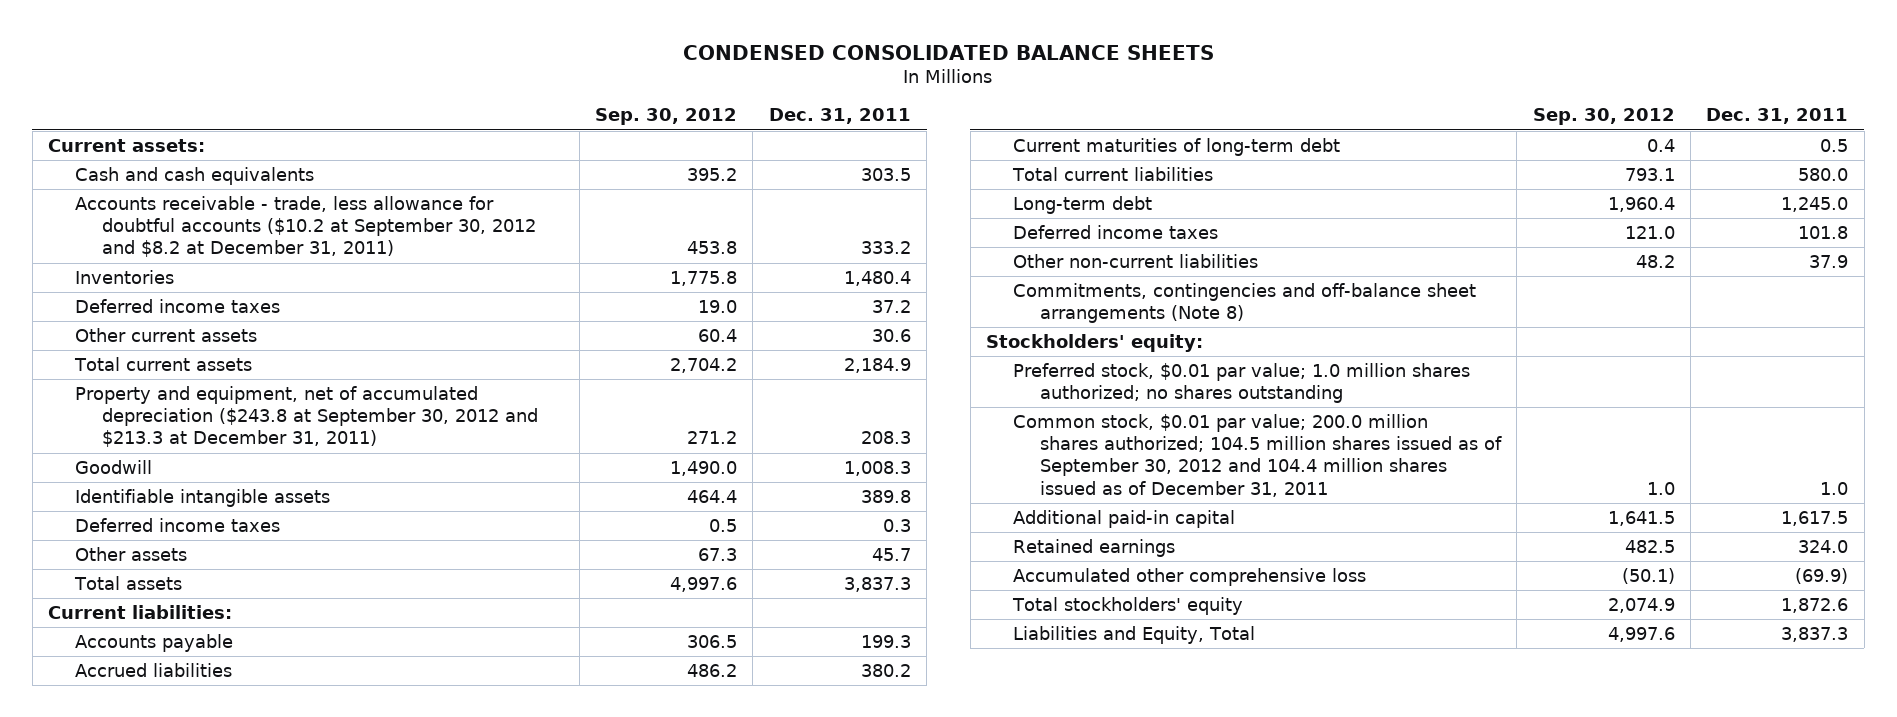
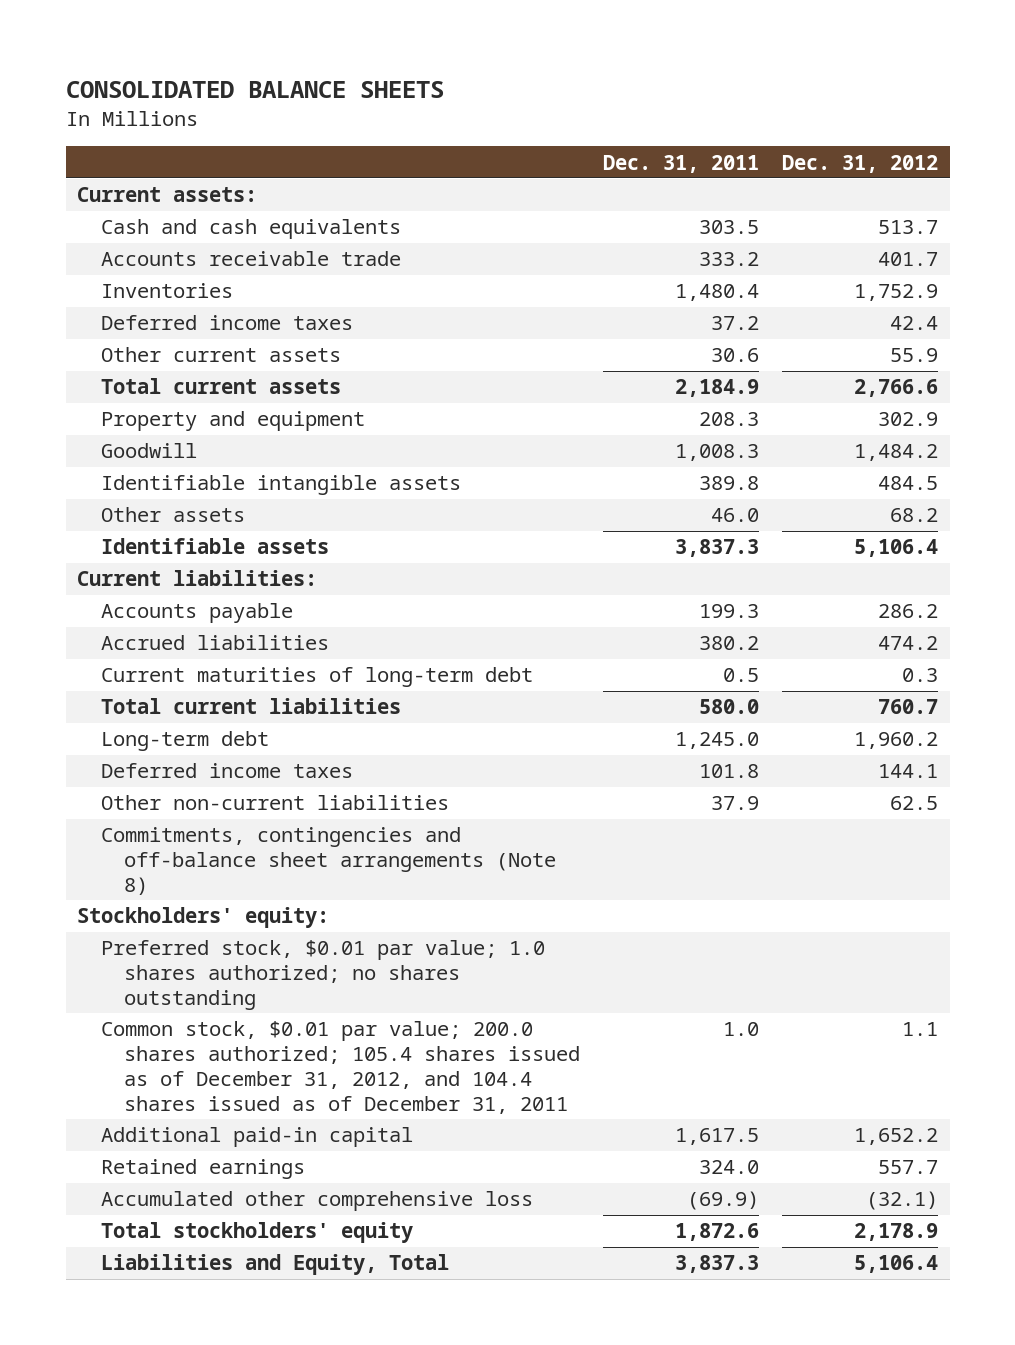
[683,44,1215,60] CONDENSED CONSOLIDATED BALANCE SHEETS -> [65,80,444,98] CONSOLIDATED BALANCE SHEETS
[594,108,737,126] Sep. 30, 2012 -> none
none -> [782,154,939,173] Dec. 31, 2012
[75,195,537,258] Accounts receivable - trade, less allowance for doubtful accounts ($10.2 at September 30, 2012 and $8.2 at December 31, 2011) -> [100,251,401,267] Accounts receivable trade
[75,385,539,448] Property and equipment, net of accumulated depreciation ($243.8 at September 30, 2012 and $213.3 at December 31, 2011) -> [100,411,365,432] Property and equipment
[75,517,281,532] Deferred income taxes -> none
[871,547,911,561] 45.7 -> [711,508,760,523] 46.0
[74,575,183,590] Total assets -> [100,538,329,555] Identifiable assets
[1012,362,1470,404] Preferred stock, $0.01 par value; 1.0 million shares authorized; no shares outstanding -> [100,940,545,1011] Preferred stock, $0.01 par value; 1.0 shares authorized; no shares outstanding
[1012,413,1502,497] Common stock, $0.01 par value; 200.0 million shares authorized; 104.5 million shares issued as of September 30, 2012 and 104.4 million shares issued as of December 31, 2011 -> [100,1021,580,1114] Common stock, $0.01 par value; 200.0 shares authorized; 105.4 shares issued as of December 31, 2012, and 104.4 shares issued as of December 31, 2011

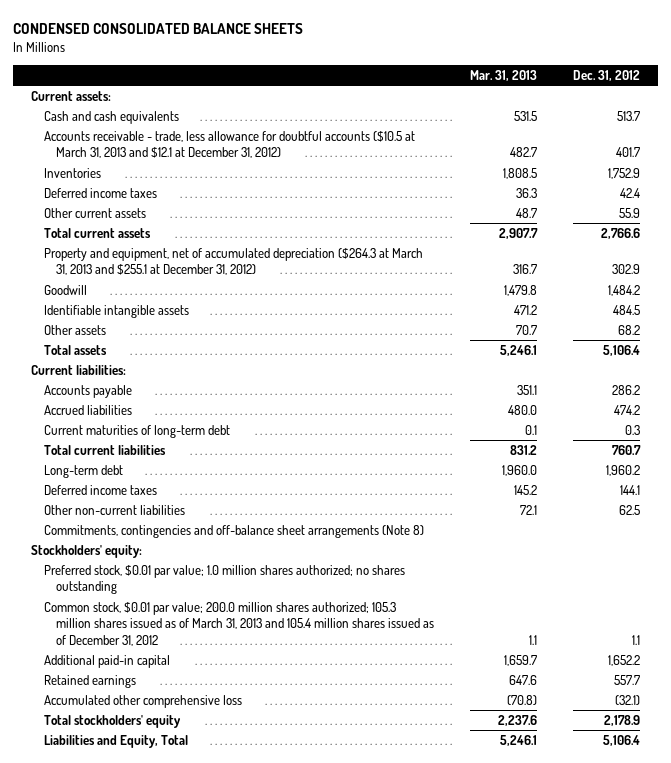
[65,80,444,98] CONSOLIDATED BALANCE SHEETS -> [13,22,304,34] CONDENSED CONSOLIDATED BALANCE SHEETS
[603,154,760,173] Dec. 31, 2011 -> none
none -> [469,69,537,81] Mar. 31, 2013
[100,251,401,267] Accounts receivable trade -> [43,131,415,159] Accounts receivable - trade, less allowance for doubtful accounts ($10.5 at March 31, 2013 and $12.1 at December 31, 2012)
[100,411,365,432] Property and equipment -> [43,248,423,276] Property and equipment, net of accumulated depreciation ($264.3 at March 31, 2013 and $255.1 at December 31, 2012)
[100,538,329,555] Identifiable assets -> [43,345,107,356] Total assets
[100,940,545,1011] Preferred stock, $0.01 par value; 1.0 shares authorized; no shares outstanding -> [43,565,405,595] Preferred stock, $0.01 par value; 1.0 million shares authorized; no shares outstanding
[100,1021,580,1114] Common stock, $0.01 par value; 200.0 shares authorized; 105.4 shares issued as of December 31, 2012, and 104.4 shares issued as of December 31, 2011 -> [43,602,435,646] Common stock, $0.01 par value; 200.0 million shares authorized; 105.3 million shares issued as of March 31, 2013 and 105.4 million shares issued as of December 31, 2012

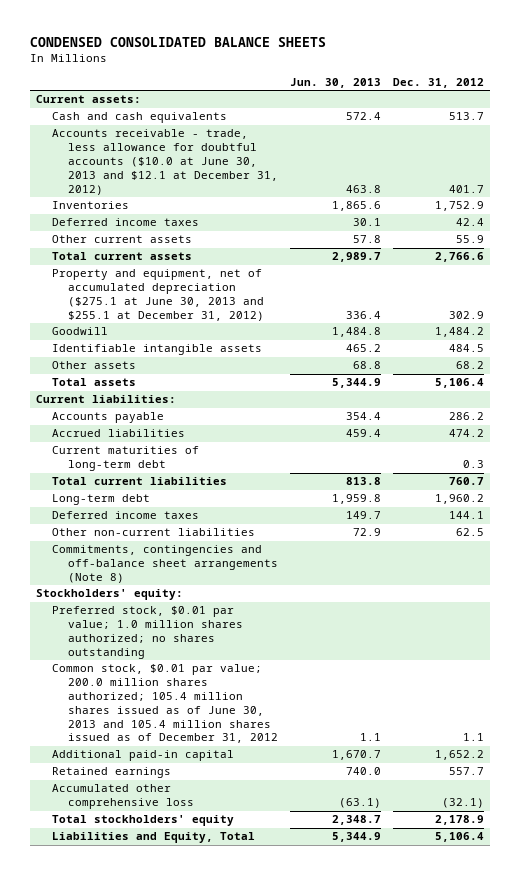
[469,69,537,81] Mar. 31, 2013 -> none
none -> [290,77,382,88] Jun. 30, 2013
[43,131,415,159] Accounts receivable - trade, less allowance for doubtful accounts ($10.5 at March 31, 2013 and $12.1 at December 31, 2012) -> [51,129,278,195] Accounts receivable - trade, less allowance for doubtful accounts ($10.0 at June 30, 2013 and $12.1 at December 31, 2012)
[43,248,423,276] Property and equipment, net of accumulated depreciation ($264.3 at March 31, 2013 and $255.1 at December 31, 2012) -> [51,269,264,321] Property and equipment, net of accumulated depreciation ($275.1 at June 30, 2013 and $255.1 at December 31, 2012)
[43,602,435,646] Common stock, $0.01 par value; 200.0 million shares authorized; 105.3 million shares issued as of March 31, 2013 and 105.4 million shares issued as of December 31, 2012 -> [51,664,278,744] Common stock, $0.01 par value; 200.0 million shares authorized; 105.4 million shares issued as of June 30, 2013 and 105.4 million shares issued as of December 31, 2012

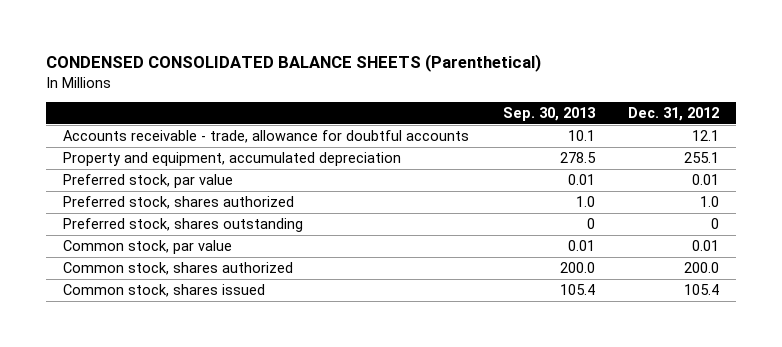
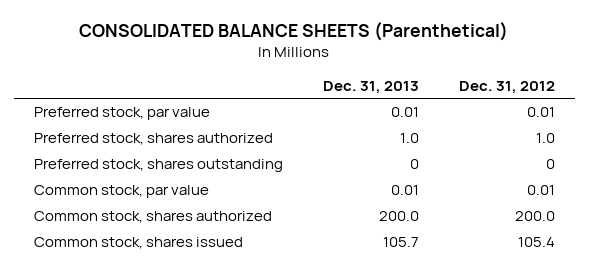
[45,54,541,73] CONDENSED CONSOLIDATED BALANCE SHEETS (Parenthetical) -> [79,22,509,42] CONSOLIDATED BALANCE SHEETS (Parenthetical)
[502,106,596,121] Sep. 30, 2013 -> none
none -> [322,80,419,94] Dec. 31, 2013
[62,129,469,143] Accounts receivable - trade, allowance for doubtful accounts -> none
[62,151,401,166] Property and equipment, accumulated depreciation -> none

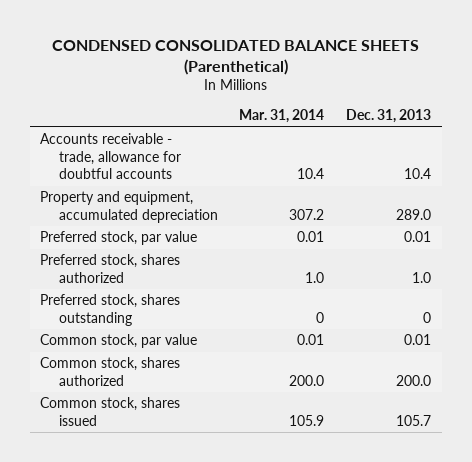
[79,22,509,42] CONSOLIDATED BALANCE SHEETS (Parenthetical) -> [51,39,419,75] CONDENSED CONSOLIDATED BALANCE SHEETS (Parenthetical)
[458,80,555,94] Dec. 31, 2012 -> none
none -> [239,108,325,123] Mar. 31, 2014
none -> [40,133,181,179] Accounts receivable - trade, allowance for doubtful accounts
none -> [40,191,218,223] Property and equipment, accumulated depreciation

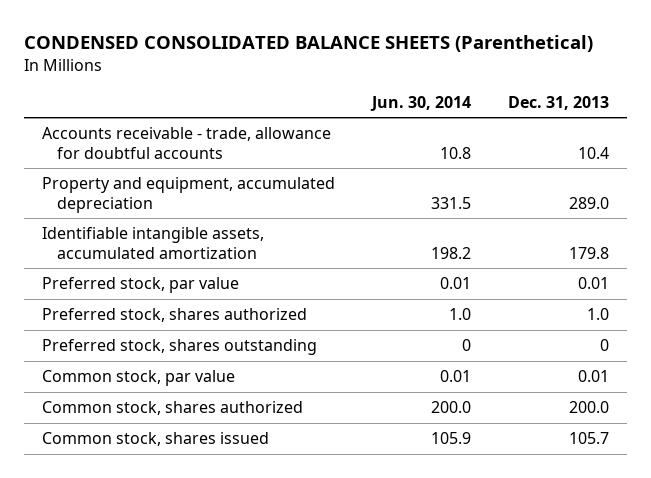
[239,108,325,123] Mar. 31, 2014 -> none
none -> [370,95,472,111] Jun. 30, 2014
none -> [42,227,265,259] Identifiable intangible assets, accumulated amortization

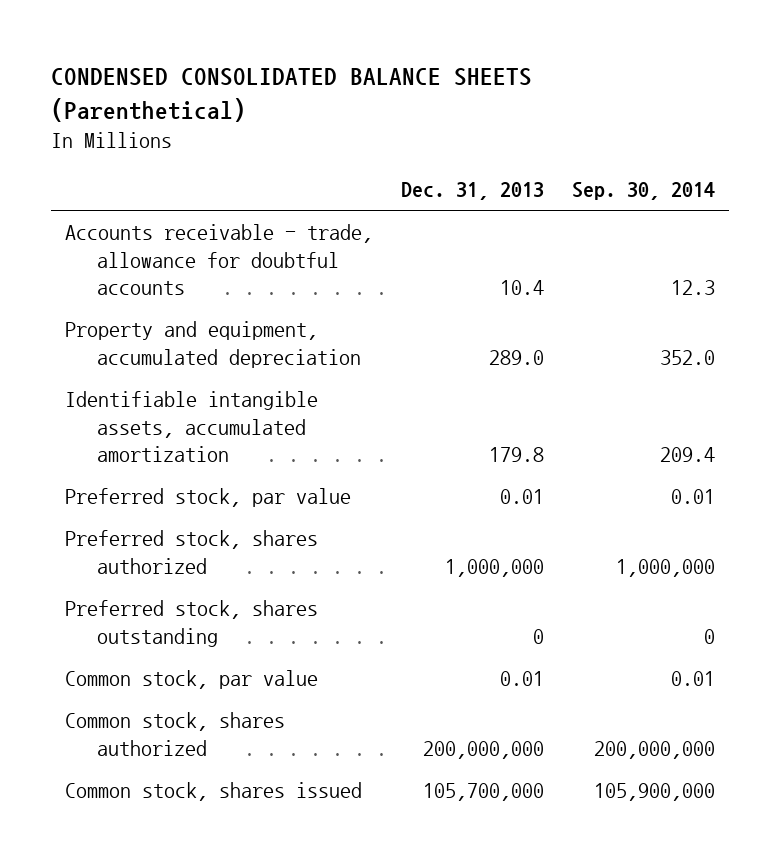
[370,95,472,111] Jun. 30, 2014 -> none
none -> [572,182,716,201] Sep. 30, 2014
[586,308,609,321] 1.0 -> [445,558,545,577] 1,000,000
[568,401,609,414] 200.0 -> [423,740,545,759] 200,000,000
[568,432,609,445] 105.7 -> [423,782,545,801] 105,700,000

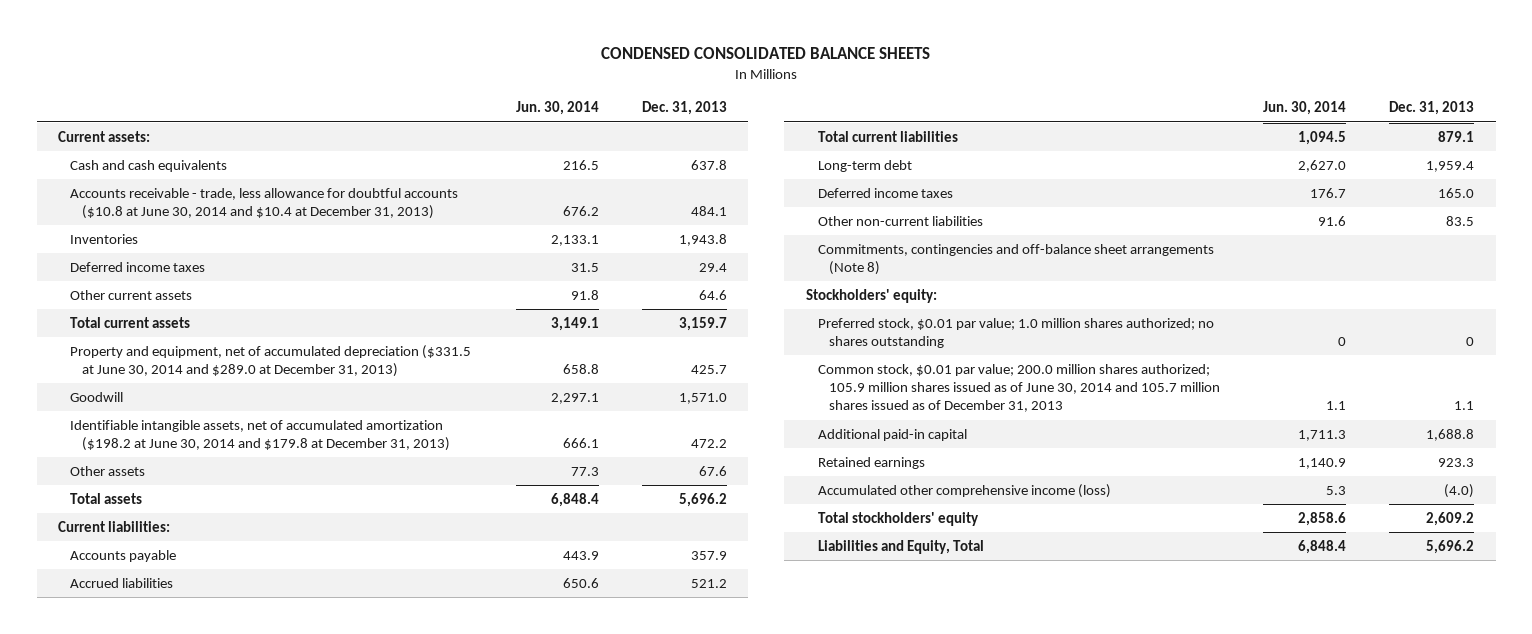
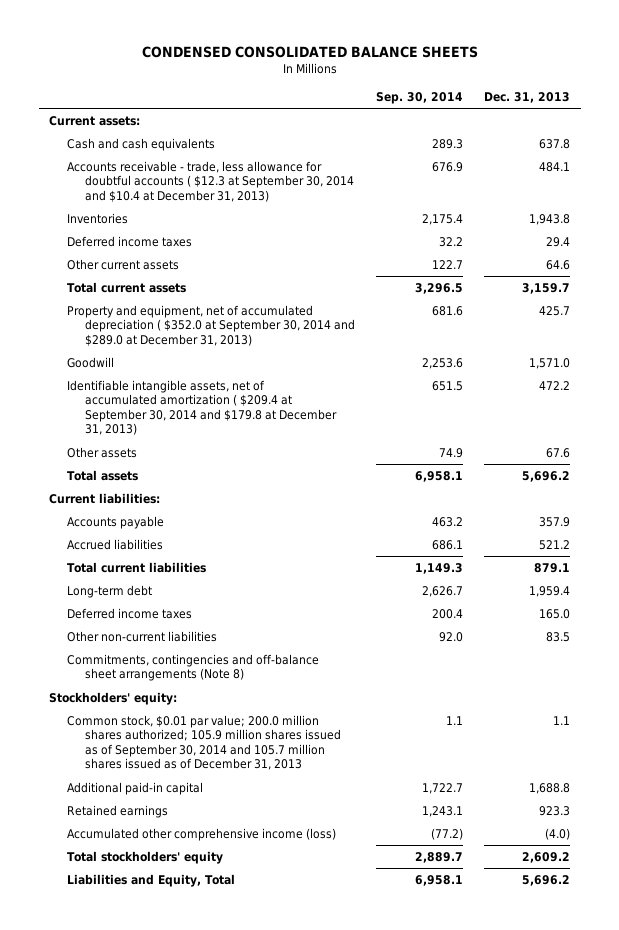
[515,101,599,116] Jun. 30, 2014 -> none
none -> [375,91,463,104] Sep. 30, 2014
[69,187,458,220] Accounts receivable - trade, less allowance for doubtful accounts ($10.8 at June 30, 2014 and $10.4 at December 31, 2013) -> [67,161,354,202] Accounts receivable - trade, less allowance for doubtful accounts ( $12.3 at September 30, 2014 and $10.4 at December 31, 2013)
[69,344,471,378] Property and equipment, net of accumulated depreciation ($331.5 at June 30, 2014 and $289.0 at December 31, 2013) -> [67,305,355,346] Property and equipment, net of accumulated depreciation ( $352.0 at September 30, 2014 and $289.0 at December 31, 2013)
[69,419,450,452] Identifiable intangible assets, net of accumulated amortization ($198.2 at June 30, 2014 and $179.8 at December 31, 2013) -> [67,380,337,436] Identifiable intangible assets, net of accumulated amortization ( $209.4 at September 30, 2014 and $179.8 at December 31, 2013)
[817,317,1214,349] Preferred stock, $0.01 par value; 1.0 million shares authorized; no shares outstanding -> none
[817,363,1221,413] Common stock, $0.01 par value; 200.0 million shares authorized; 105.9 million shares issued as of June 30, 2014 and 105.7 million shares issued as of December 31, 2013 -> [67,715,341,771] Common stock, $0.01 par value; 200.0 million shares authorized; 105.9 million shares issued as of September 30, 2014 and 105.7 million shares issued as of December 31, 2013

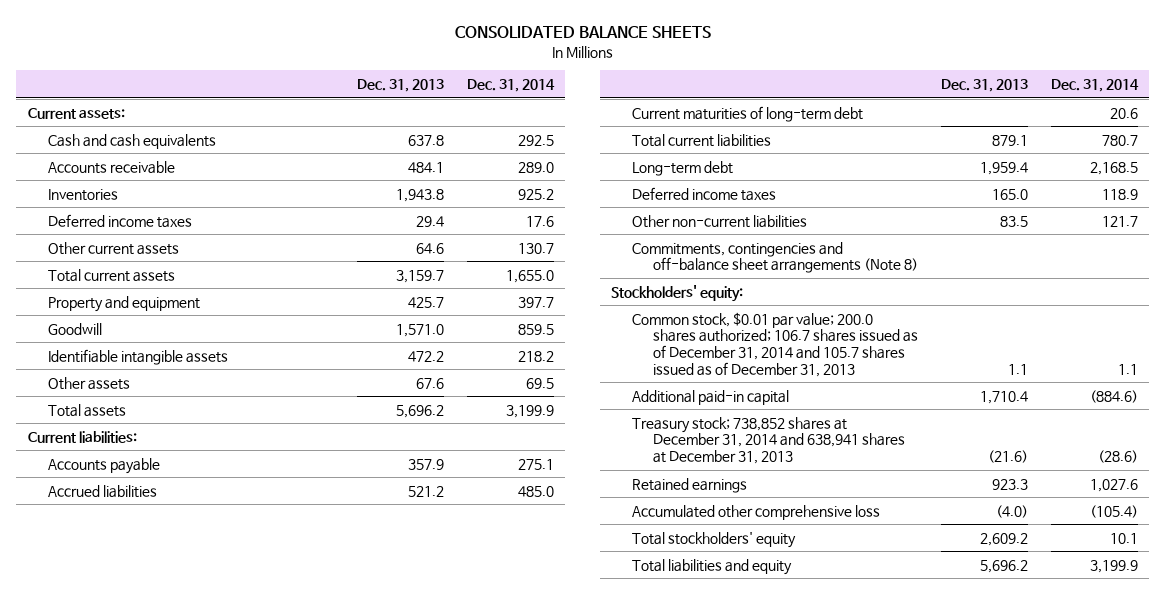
[141,46,478,59] CONDENSED CONSOLIDATED BALANCE SHEETS -> [454,25,711,38] CONSOLIDATED BALANCE SHEETS
[375,91,463,104] Sep. 30, 2014 -> none
none -> [466,79,555,93] Dec. 31, 2014
[67,161,354,202] Accounts receivable - trade, less allowance for doubtful accounts ( $12.3 at September 30, 2014 and $10.4 at December 31, 2013) -> [48,160,176,174] Accounts receivable
[67,305,355,346] Property and equipment, net of accumulated depreciation ( $352.0 at September 30, 2014 and $289.0 at December 31, 2013) -> [48,295,201,312] Property and equipment
[67,380,337,436] Identifiable intangible assets, net of accumulated amortization ( $209.4 at September 30, 2014 and $179.8 at December 31, 2013) -> [48,348,229,365] Identifiable intangible assets
none -> [632,105,864,122] Current maturities of long-term debt
[67,715,341,771] Common stock, $0.01 par value; 200.0 million shares authorized; 105.9 million shares issued as of September 30, 2014 and 105.7 million shares issued as of December 31, 2013 -> [632,311,919,377] Common stock, $0.01 par value; 200.0 shares authorized; 106.7 shares issued as of December 31, 2014 and 105.7 shares issued as of December 31, 2013
[529,783,571,795] 1,688.8 -> [979,390,1028,404] 1,710.4
none -> [632,416,906,465] Treasury stock; 738,852 shares at December 31, 2014 and 638,941 shares at December 31, 2013
[67,828,337,842] Accumulated other comprehensive income (loss) -> [632,504,881,520] Accumulated other comprehensive loss
[67,874,236,888] Liabilities and Equity, Total -> [632,558,793,575] Total liabilities and equity

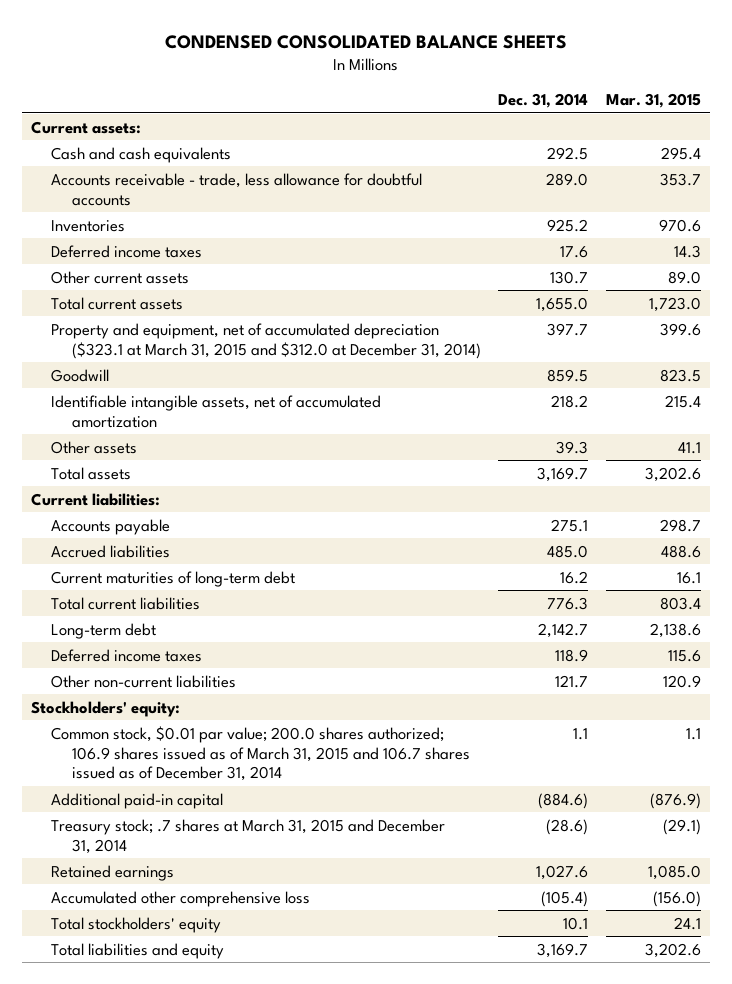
[454,25,711,38] CONSOLIDATED BALANCE SHEETS -> [164,34,567,49] CONDENSED CONSOLIDATED BALANCE SHEETS
[357,79,445,93] Dec. 31, 2013 -> none
none -> [605,92,701,108] Mar. 31, 2015
[48,160,176,174] Accounts receivable -> [51,172,423,206] Accounts receivable - trade, less allowance for doubtful accounts
[48,295,201,312] Property and equipment -> [51,322,481,359] Property and equipment, net of accumulated depreciation ($323.1 at March 31, 2015 and $312.0 at December 31, 2014)
[48,348,229,365] Identifiable intangible assets -> [51,394,382,428] Identifiable intangible assets, net of accumulated amortization
[525,377,554,389] 69.5 -> [556,440,589,454] 39.3
[505,404,554,418] 3,199.9 -> [537,466,589,482] 3,169.7
[1109,107,1138,119] 20.6 -> [560,570,589,584] 16.2
[1101,134,1138,146] 780.7 -> [547,596,589,610] 776.3
[1089,161,1138,175] 2,168.5 -> [538,622,589,638] 2,142.7
[632,241,919,274] Commitments, contingencies and off-balance sheet arrangements (Note 8) -> none
[632,311,919,377] Common stock, $0.01 par value; 200.0 shares authorized; 106.7 shares issued as of December 31, 2014 and 105.7 shares issued as of December 31, 2013 -> [51,725,470,782] Common stock, $0.01 par value; 200.0 shares authorized; 106.9 shares issued as of March 31, 2015 and 106.7 shares issued as of December 31, 2014
[632,416,906,465] Treasury stock; 738,852 shares at December 31, 2014 and 638,941 shares at December 31, 2013 -> [51,818,446,854] Treasury stock; .7 shares at March 31, 2015 and December 31, 2014
[1089,559,1138,573] 3,199.9 -> [537,942,589,958] 3,169.7

